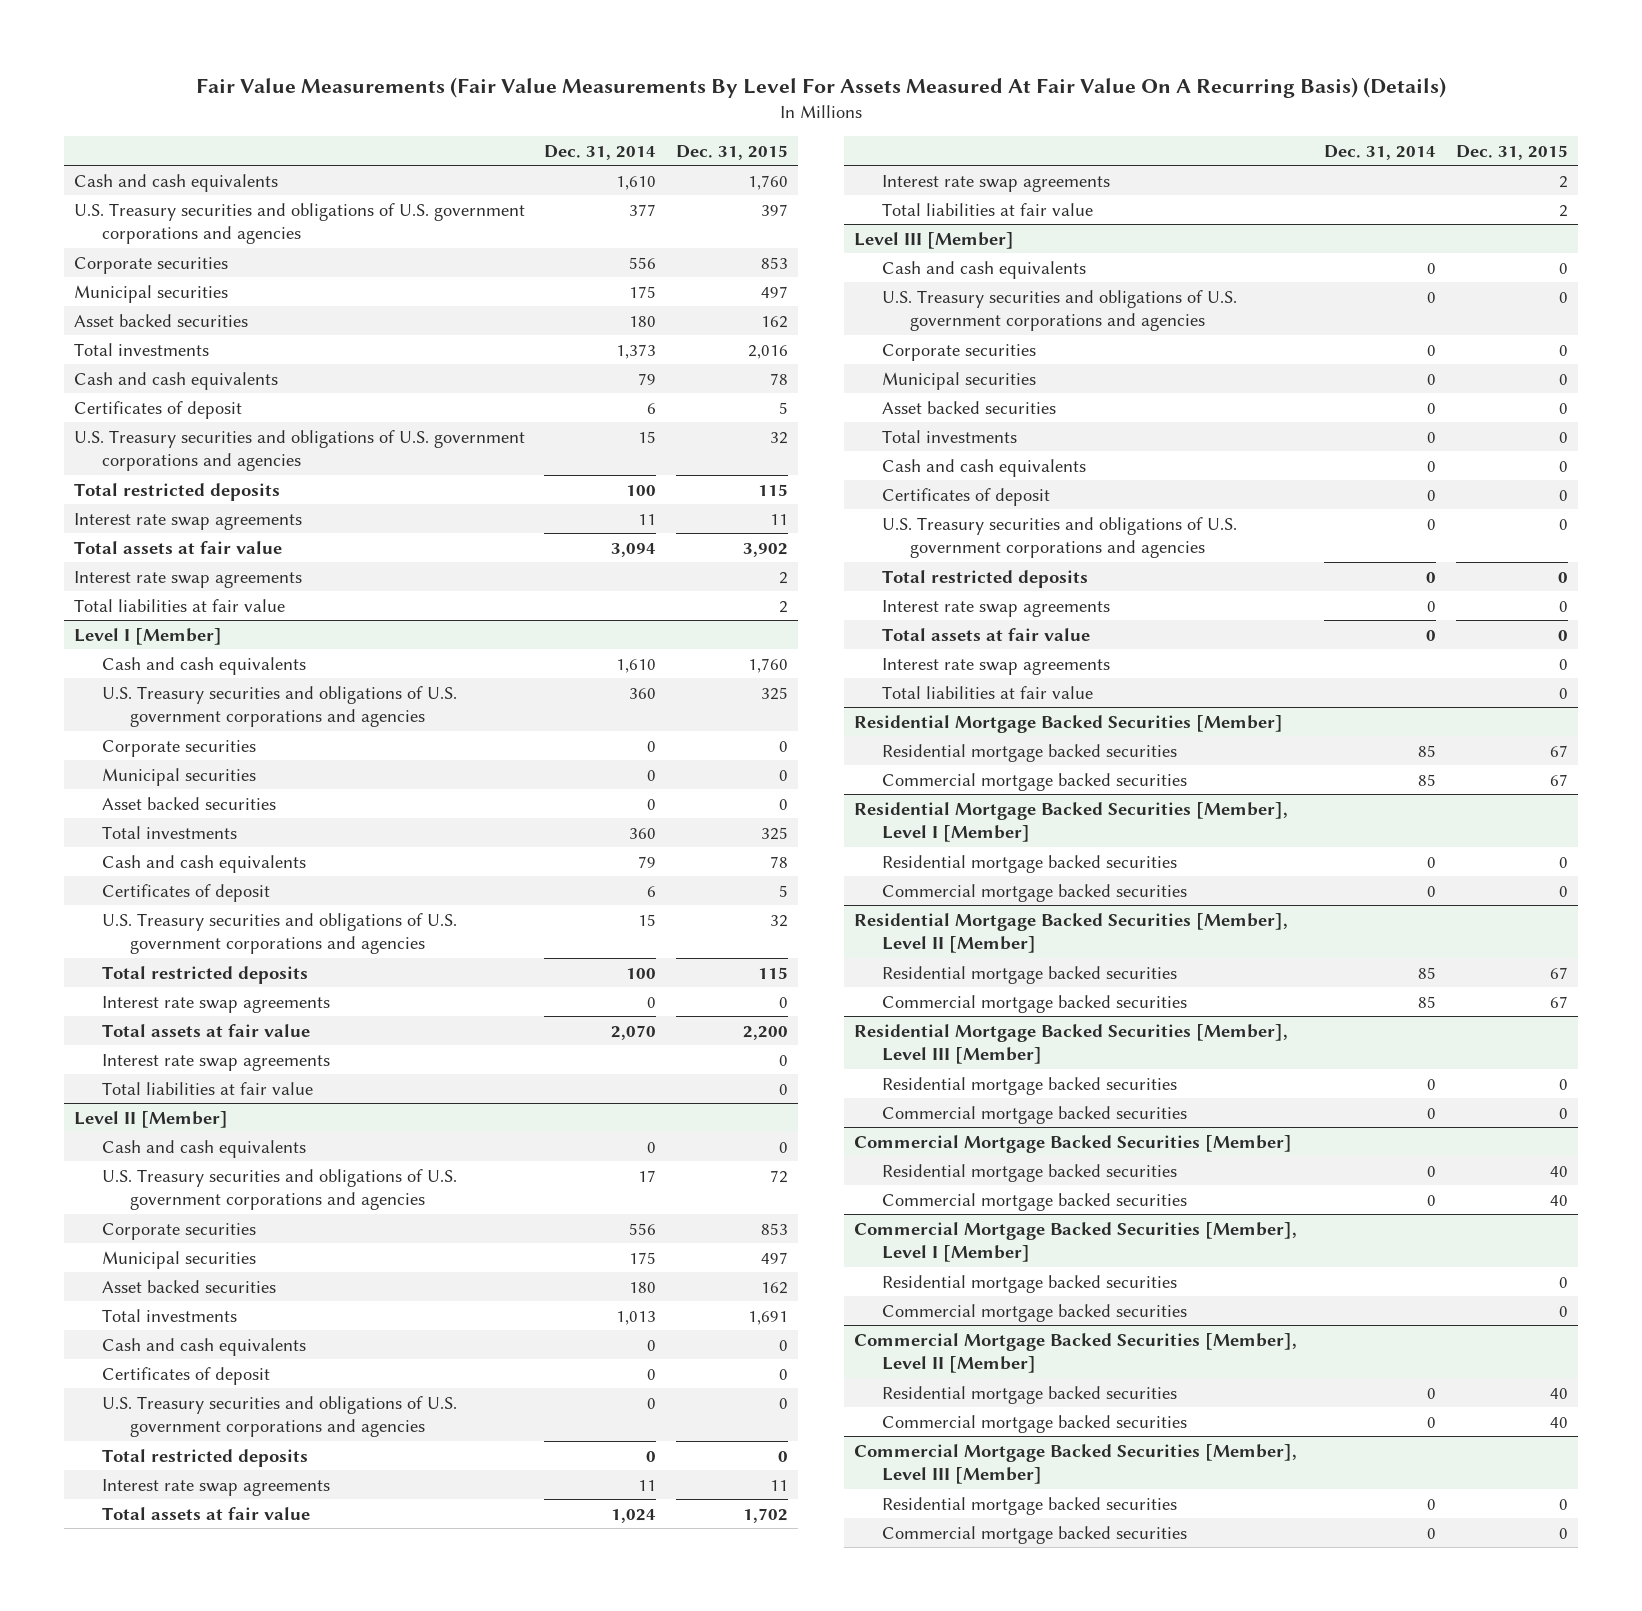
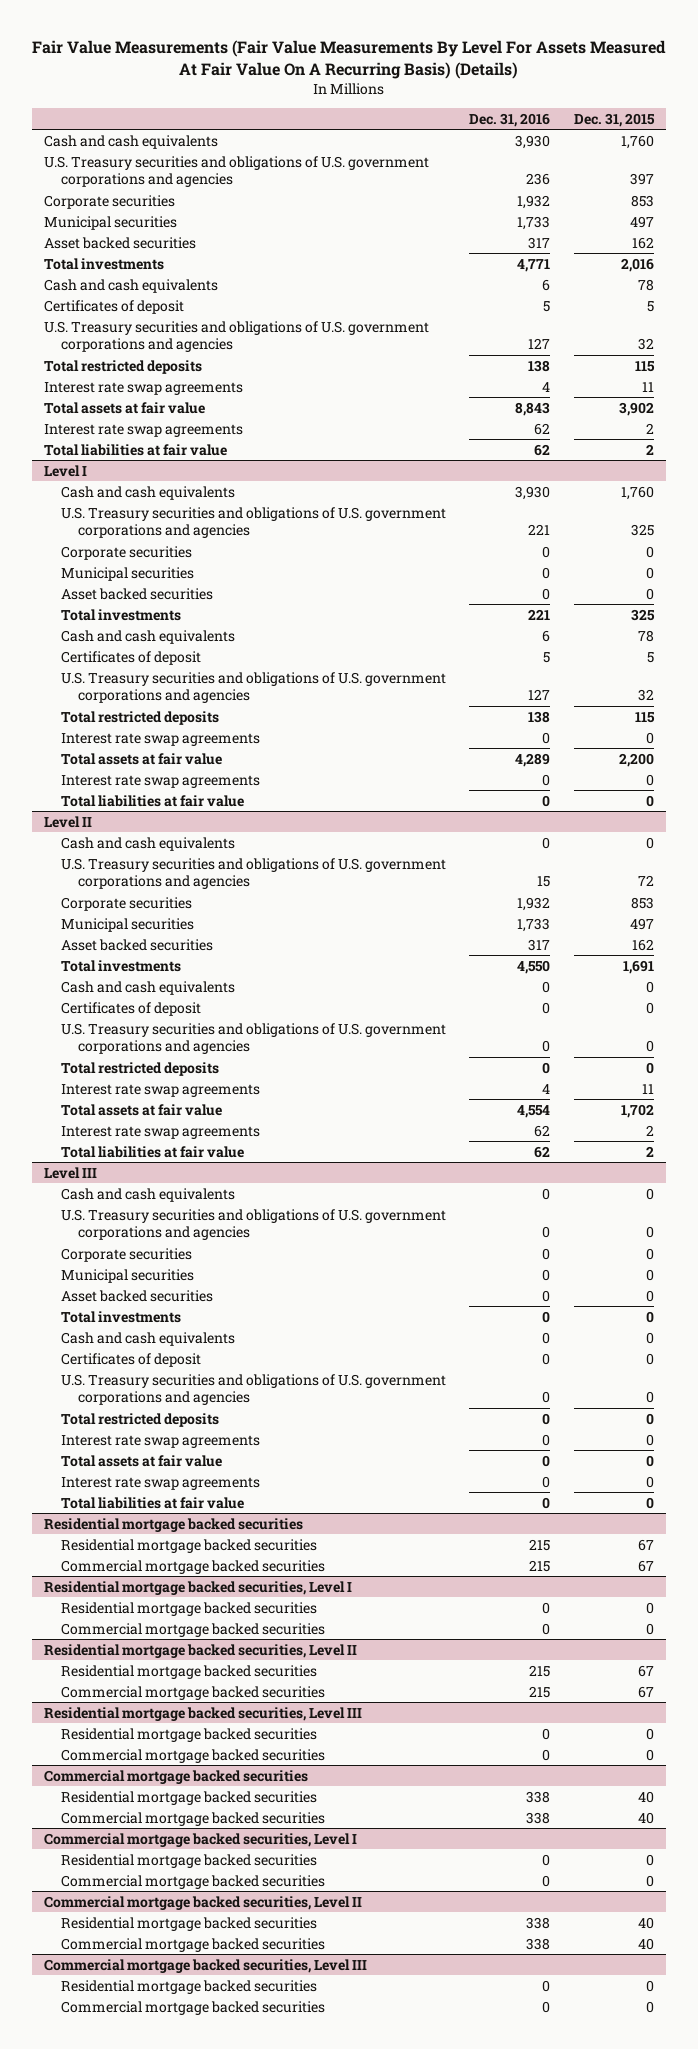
[544,144,657,160] Dec. 31, 2014 -> none
none -> [469,112,551,127] Dec. 31, 2016
[73,627,222,645] Level I [Member] -> [43,464,87,477] Level I
[73,1110,228,1128] Level II [Member] -> [43,815,92,828] Level II
[853,231,1014,249] Level III [Member] -> [43,1166,97,1179] Level III
[853,714,1283,733] Residential Mortgage Backed Securities [Member] -> [43,1517,303,1532] Residential mortgage backed securities
[853,801,1288,843] Residential Mortgage Backed Securities [Member], Level I [Member] -> [43,1580,352,1595] Residential mortgage backed securities, Level I
[853,912,1288,954] Residential Mortgage Backed Securities [Member], Level II [Member] -> [43,1643,357,1658] Residential mortgage backed securities, Level II
[853,1023,1288,1065] Residential Mortgage Backed Securities [Member], Level III [Member] -> [43,1706,362,1721] Residential mortgage backed securities, Level III
[853,1134,1292,1153] Commercial Mortgage Backed Securities [Member] -> [43,1769,308,1784] Commercial mortgage backed securities
[853,1221,1297,1263] Commercial Mortgage Backed Securities [Member], Level I [Member] -> [43,1832,357,1847] Commercial mortgage backed securities, Level I
[853,1332,1297,1374] Commercial Mortgage Backed Securities [Member], Level II [Member] -> [43,1895,362,1910] Commercial mortgage backed securities, Level II
[853,1443,1297,1485] Commercial Mortgage Backed Securities [Member], Level III [Member] -> [43,1958,367,1973] Commercial mortgage backed securities, Level III

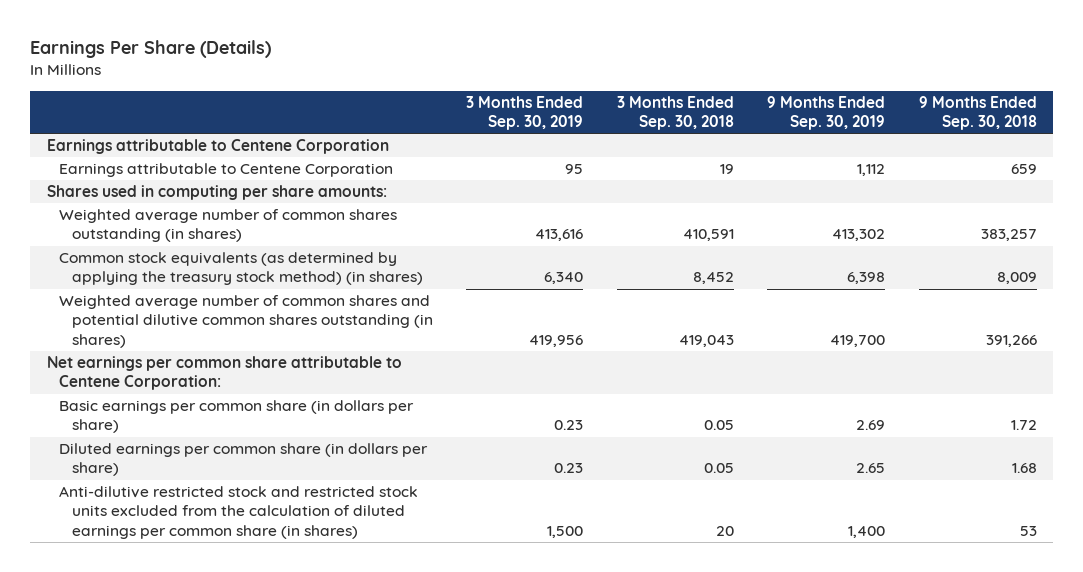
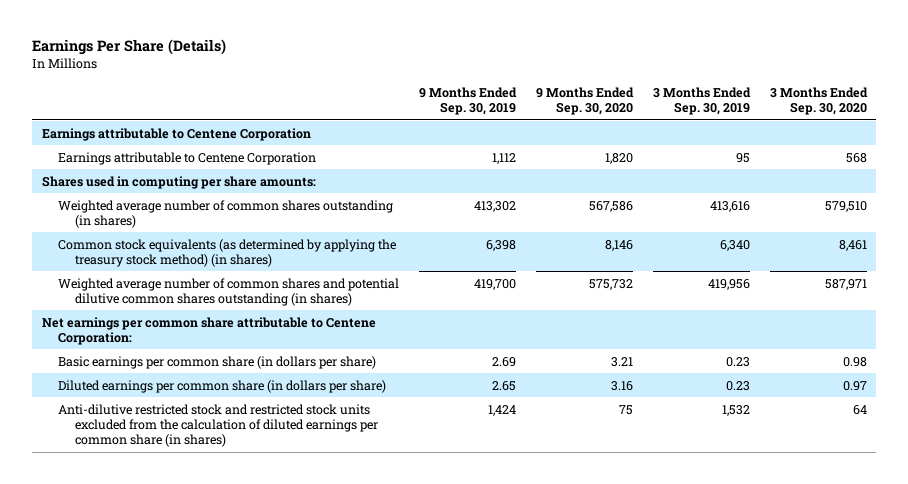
[616,95,734,131] 3 Months Ended Sep. 30, 2018 -> none
[918,95,1037,131] 9 Months Ended Sep. 30, 2018 -> none
none -> [535,86,634,116] 9 Months Ended Sep. 30, 2020
none -> [769,86,868,116] 3 Months Ended Sep. 30, 2020
[547,525,584,538] 1,500 -> [721,404,750,416] 1,532
[848,525,886,538] 1,400 -> [488,404,517,416] 1,424

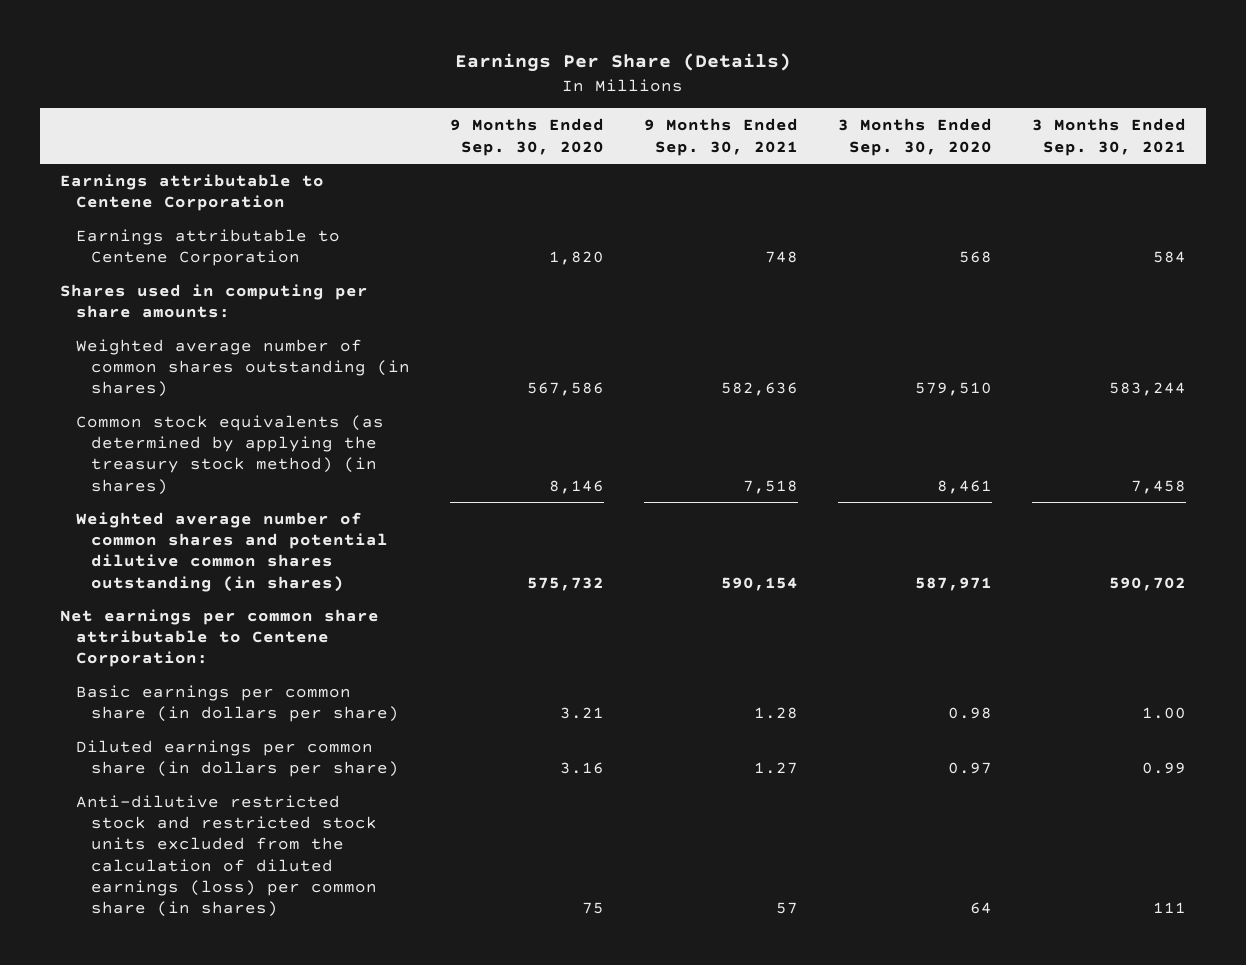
[419,86,518,116] 9 Months Ended Sep. 30, 2019 -> none
[652,86,751,116] 3 Months Ended Sep. 30, 2019 -> none
none -> [643,118,798,156] 9 Months Ended Sep. 30, 2021
none -> [1031,118,1186,156] 3 Months Ended Sep. 30, 2021
[58,403,379,447] Anti-dilutive restricted stock and restricted stock units excluded from the calculation of diluted earnings per common share (in shares) -> [75,795,378,917] Anti-dilutive restricted stock and restricted stock units excluded from the calculation of diluted earnings (loss) per common share (in shares)

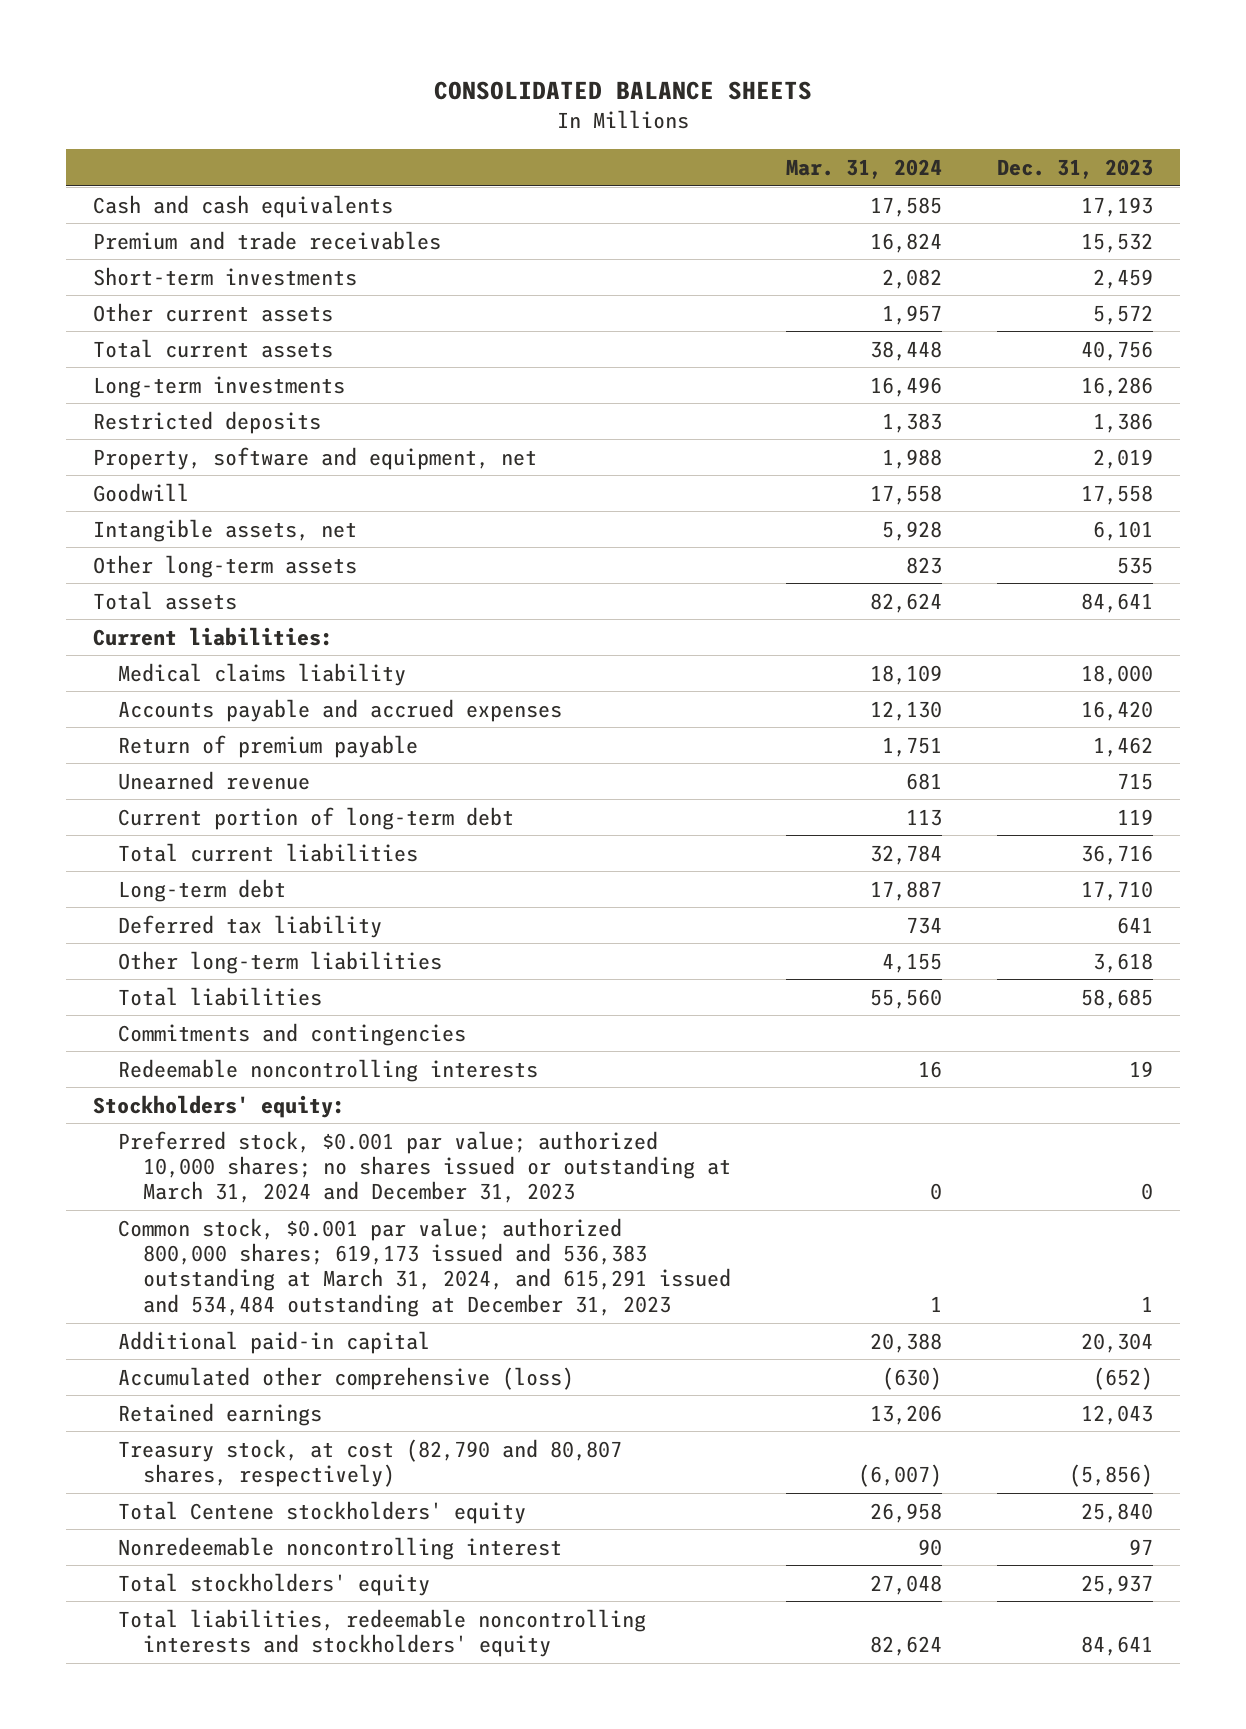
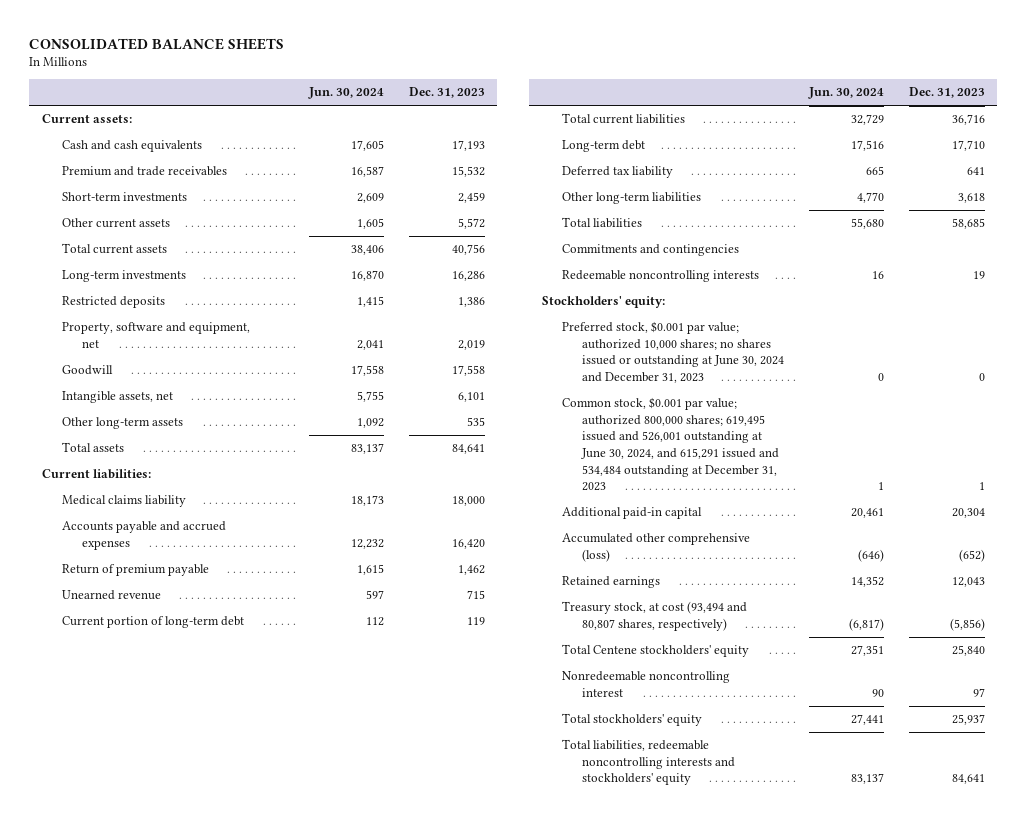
[785,158,942,179] Mar. 31, 2024 -> none
none -> [307,87,384,100] Jun. 30, 2024
none -> [41,114,132,124] Current assets:
[117,1130,731,1204] Preferred stock, $0.001 par value; authorized 10,000 shares; no shares issued or outstanding at March 31, 2024 and December 31, 2023 -> [561,321,784,384] Preferred stock, $0.001 par value; authorized 10,000 shares; no shares issued or outstanding at June 30, 2024 and December 31, 2023
[117,1217,731,1317] Common stock, $0.001 par value; authorized 800,000 shares; 619,173 issued and 536,383 outstanding at March 31, 2024, and 615,291 issued and 534,484 outstanding at December 31, 2023 -> [561,397,779,492] Common stock, $0.001 par value; authorized 800,000 shares; 619,495 issued and 526,001 outstanding at June 30, 2024, and 615,291 issued and 534,484 outstanding at December 31, 2023
[117,1438,622,1488] Treasury stock, at cost (82,790 and 80,807 shares, respectively) -> [561,601,747,631] Treasury stock, at cost (93,494 and 80,807 shares, respectively)

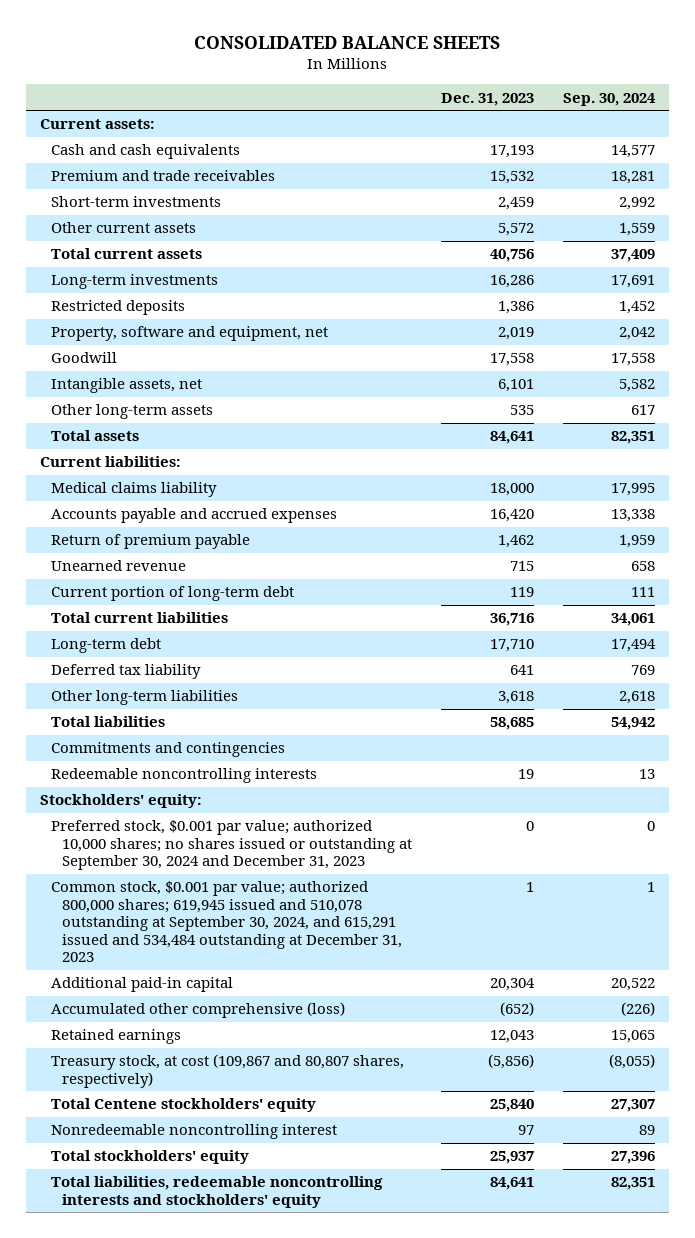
[307,87,384,100] Jun. 30, 2024 -> none
none -> [562,92,656,106] Sep. 30, 2024
[561,321,784,384] Preferred stock, $0.001 par value; authorized 10,000 shares; no shares issued or outstanding at June 30, 2024 and December 31, 2023 -> [51,820,413,871] Preferred stock, $0.001 par value; authorized 10,000 shares; no shares issued or outstanding at September 30, 2024 and December 31, 2023
[561,397,779,492] Common stock, $0.001 par value; authorized 800,000 shares; 619,495 issued and 526,001 outstanding at June 30, 2024, and 615,291 issued and 534,484 outstanding at December 31, 2023 -> [51,881,403,963] Common stock, $0.001 par value; authorized 800,000 shares; 619,945 issued and 510,078 outstanding at September 30, 2024, and 615,291 issued and 534,484 outstanding at December 31, 2023
[561,601,747,631] Treasury stock, at cost (93,494 and 80,807 shares, respectively) -> [51,1054,405,1088] Treasury stock, at cost (109,867 and 80,807 shares, respectively)

